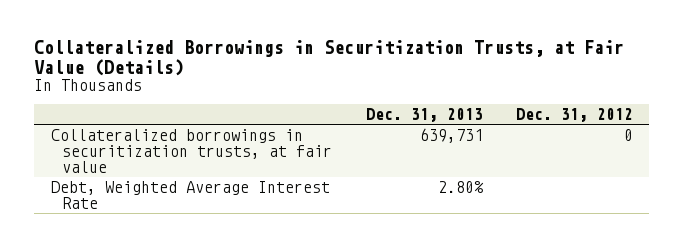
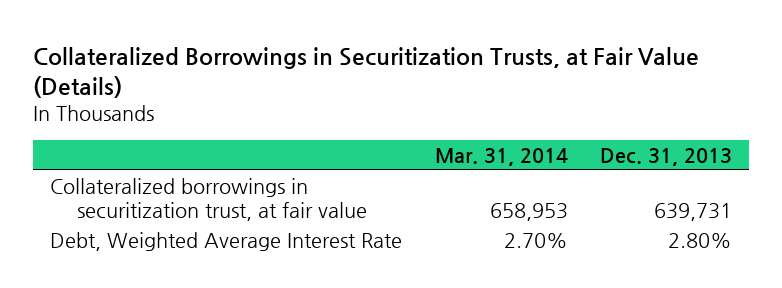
[515,108,633,123] Dec. 31, 2012 -> none
none -> [434,147,568,166] Mar. 31, 2014
[50,129,333,173] Collateralized borrowings in securitization trusts, at fair value -> [49,177,368,221] Collateralized borrowings in securitization trust, at fair value

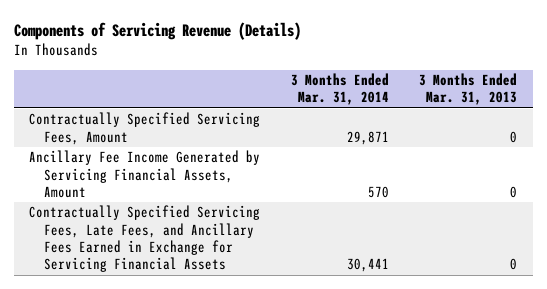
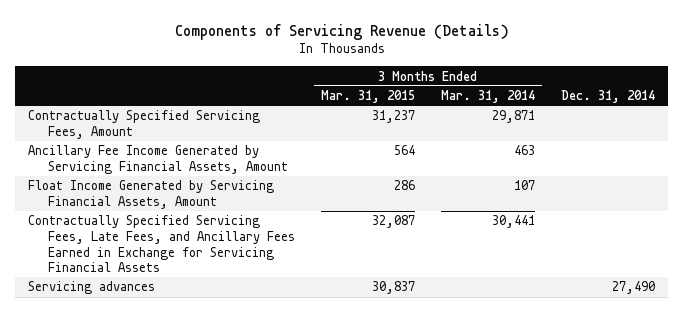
[419,72,518,106] 3 Months Ended Mar. 31, 2013 -> none
none -> [320,90,415,104] Mar. 31, 2015
none -> [561,90,656,104] Dec. 31, 2014
[367,185,389,198] 570 -> [514,145,536,156] 463
none -> [28,180,275,209] Float Income Generated by Servicing Financial Assets, Amount
none -> [28,281,156,295] Servicing advances

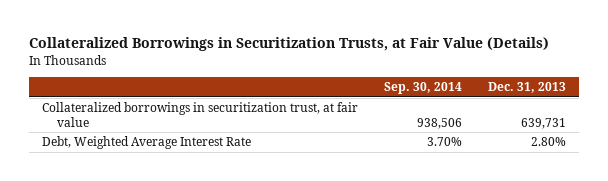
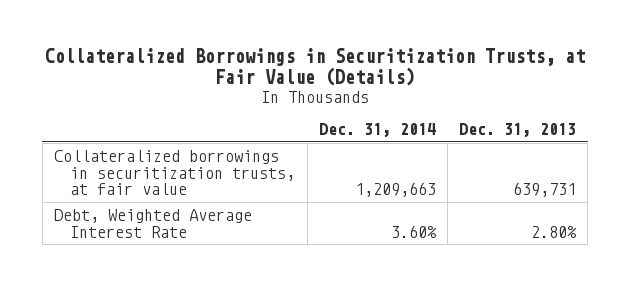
[384,82,463,95] Sep. 30, 2014 -> none
none -> [318,123,436,138] Dec. 31, 2014
[42,102,359,127] Collateralized borrowings in securitization trust, at fair value -> [54,150,296,196] Collateralized borrowings in securitization trusts, at fair value

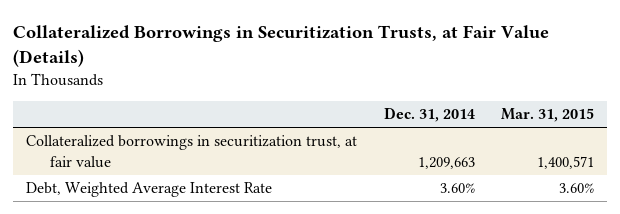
[459,123,577,138] Dec. 31, 2013 -> none
none -> [500,107,594,122] Mar. 31, 2015
[54,150,296,196] Collateralized borrowings in securitization trusts, at fair value -> [26,135,358,168] Collateralized borrowings in securitization trust, at fair value

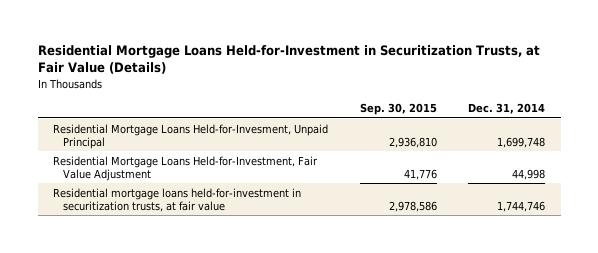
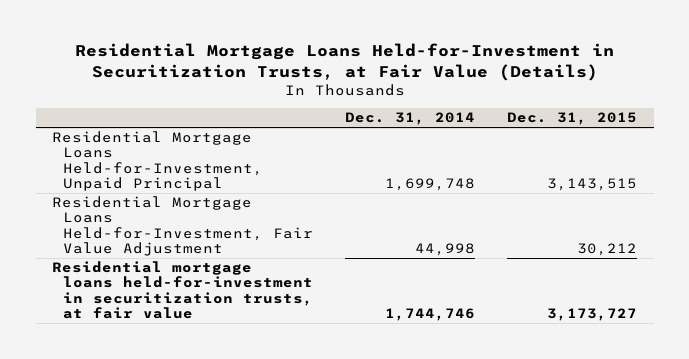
[359,103,437,116] Sep. 30, 2015 -> none
none -> [507,112,638,126] Dec. 31, 2015
[53,123,329,149] Residential Mortgage Loans Held-for-Invesment, Unpaid Principal -> [51,131,263,192] Residential Mortgage Loans Held-for-Investment, Unpaid Principal

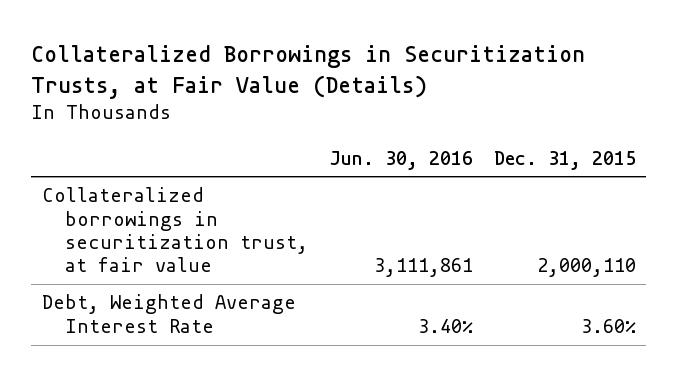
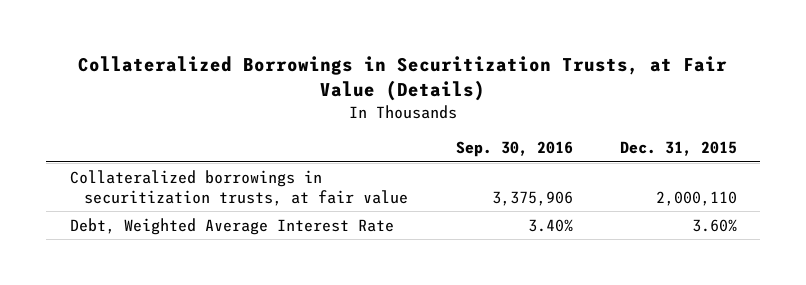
[328,150,473,170] Jun. 30, 2016 -> none
none -> [455,141,573,158] Sep. 30, 2016
[41,187,308,273] Collateralized borrowings in securitization trust, at fair value -> [69,169,409,206] Collateralized borrowings in securitization trusts, at fair value

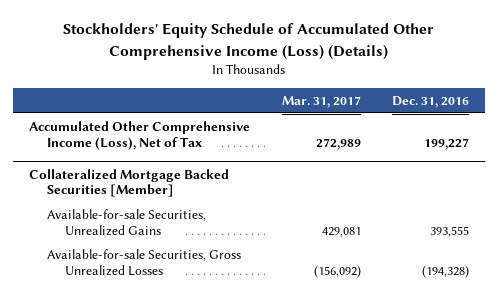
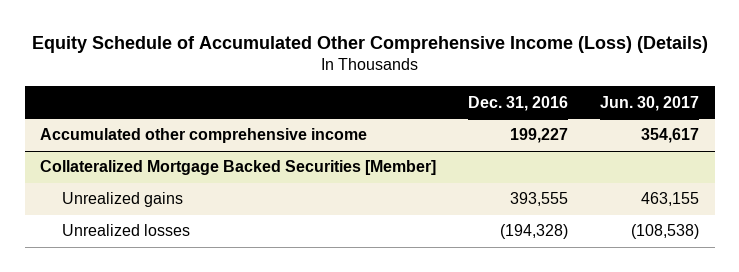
[63,23,435,60] Stockholders' Equity Schedule of Accumulated Other Comprehensive Income (Loss) (Details) -> [31,36,708,54] Equity Schedule of Accumulated Other Comprehensive Income (Loss) (Details)
[281,95,361,108] Mar. 31, 2017 -> none
none -> [599,95,699,111] Jun. 30, 2017
[28,120,250,150] Accumulated Other Comprehensive Income (Loss), Net of Tax -> [40,128,368,144] Accumulated other comprehensive income
[46,208,206,236] Available-for-sale Securities, Unrealized Gains -> [62,192,184,208] Unrealized gains
[46,248,241,276] Available-for-sale Securities, Gross Unrealized Losses -> [62,224,191,237] Unrealized losses

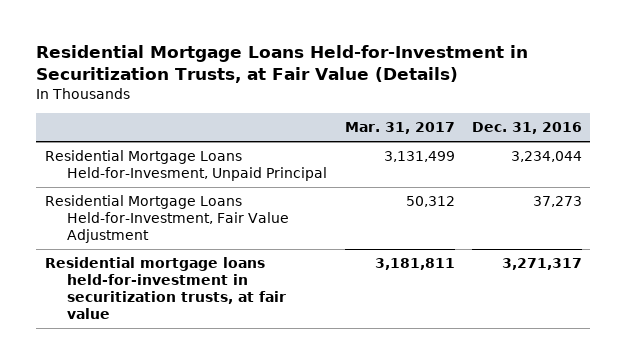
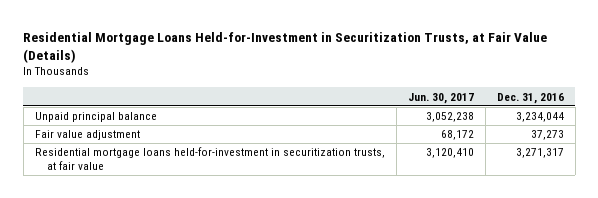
[344,122,455,135] Mar. 31, 2017 -> none
none -> [407,92,474,104] Jun. 30, 2017
[44,150,328,182] Residential Mortgage Loans Held-for-Invesment, Unpaid Principal -> [34,112,157,123] Unpaid principal balance
[44,195,290,244] Residential Mortgage Loans Held-for-Investment, Fair Value Adjustment -> [34,130,140,141] Fair value adjustment

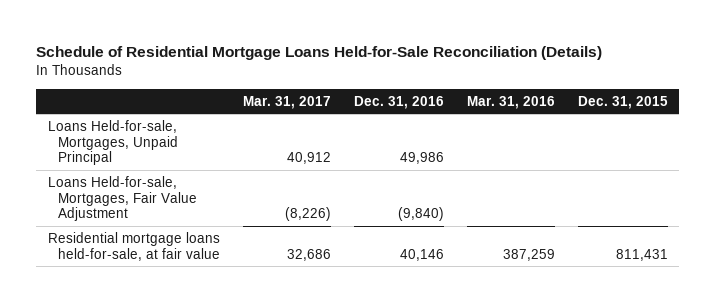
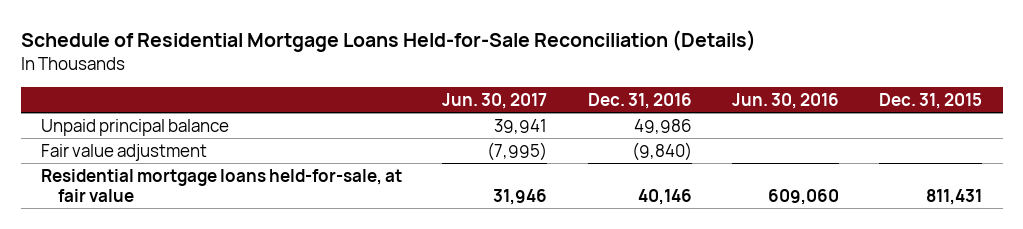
[242,95,331,109] Mar. 31, 2017 -> none
[466,95,555,109] Mar. 31, 2016 -> none
none -> [442,93,548,110] Jun. 30, 2017
none -> [731,93,839,110] Jun. 30, 2016
[47,119,178,166] Loans Held-for-sale, Mortgages, Unpaid Principal -> [40,118,229,136] Unpaid principal balance
[47,175,197,222] Loans Held-for-sale, Mortgages, Fair Value Adjustment -> [40,143,207,161] Fair value adjustment

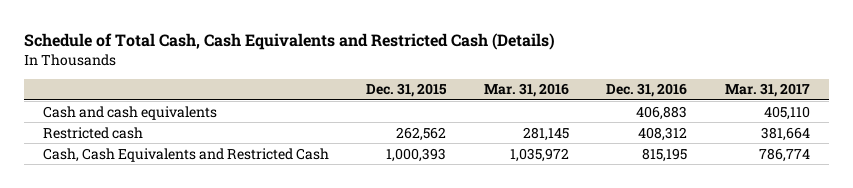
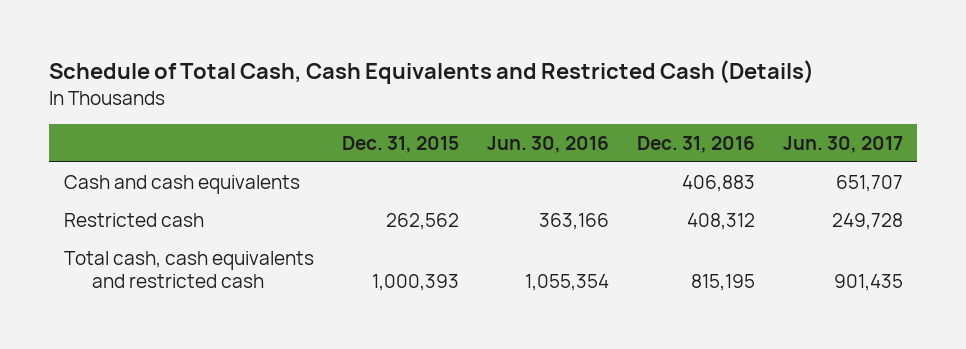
[483,83,569,98] Mar. 31, 2016 -> none
[724,83,810,98] Mar. 31, 2017 -> none
none -> [486,136,609,154] Jun. 30, 2016
none -> [782,136,903,154] Jun. 30, 2017
[42,147,329,162] Cash, Cash Equivalents and Restricted Cash -> [63,250,314,289] Total cash, cash equivalents and restricted cash

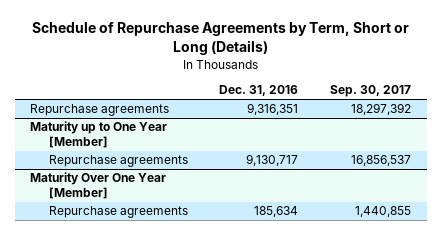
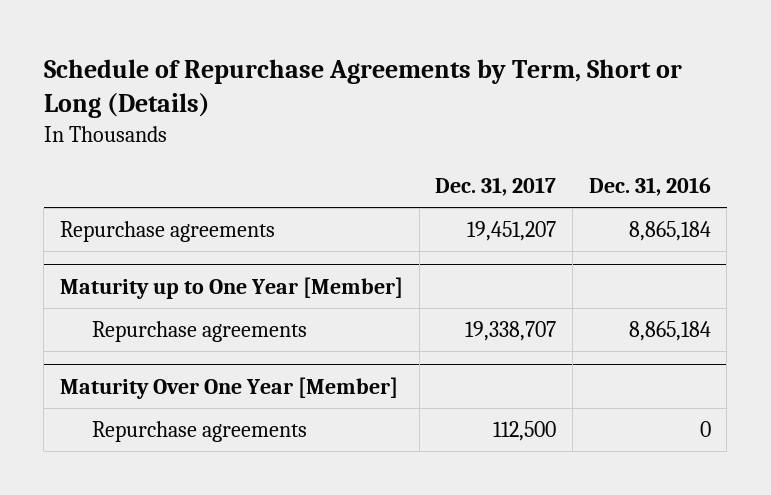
[330,85,412,98] Sep. 30, 2017 -> none
none -> [435,177,557,197] Dec. 31, 2017
[247,103,299,116] 9,316,351 -> [628,221,711,242] 8,865,184
[246,154,299,167] 9,130,717 -> [628,321,711,342] 8,865,184
[254,206,299,218] 185,634 -> [699,421,711,438] 0

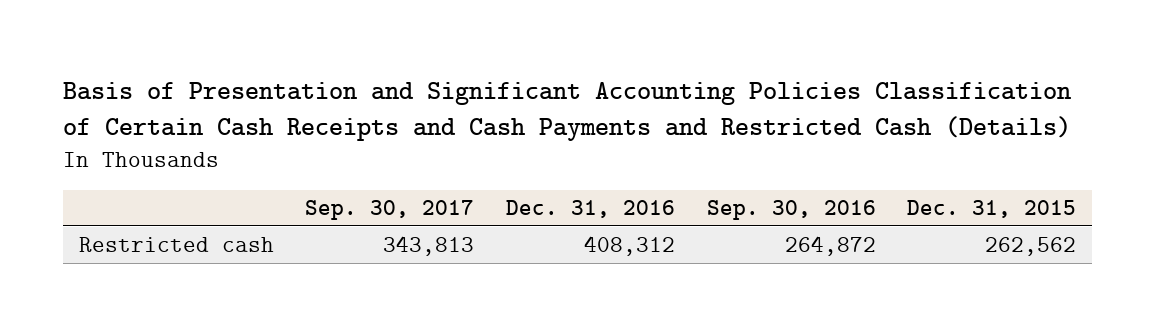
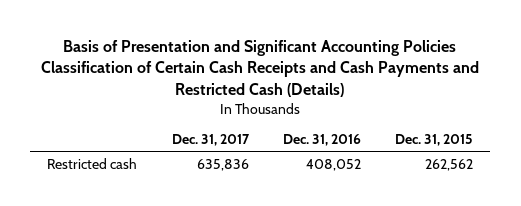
[305,199,475,220] Sep. 30, 2017 -> none
[706,199,876,220] Sep. 30, 2016 -> none
none -> [171,134,250,147] Dec. 31, 2017
[584,236,676,257] 408,312 -> [306,158,362,171] 408,052

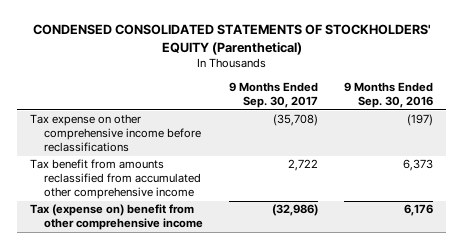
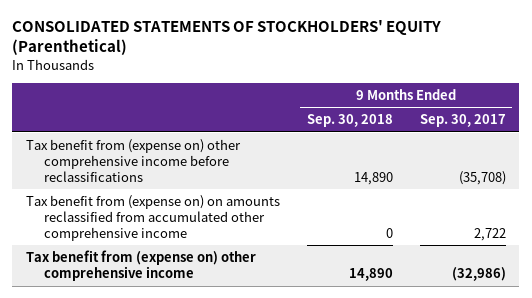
[32,24,431,56] CONDENSED CONSOLIDATED STATEMENTS OF STOCKHOLDERS' EQUITY (Parenthetical) -> [12,20,442,56] CONSOLIDATED STATEMENTS OF STOCKHOLDERS' EQUITY (Parenthetical)
[344,82,434,109] 9 Months Ended Sep. 30, 2016 -> none
none -> [306,114,393,128] Sep. 30, 2018
[29,114,202,153] Tax expense on other comprehensive income before reclassifications -> [25,139,241,182] Tax benefit from (expense on) other comprehensive income before reclassifications
[29,159,202,200] Tax benefit from amounts reclassified from accumulated other comprehensive income -> [25,195,280,241] Tax benefit from (expense on) on amounts reclassified from accumulated other comprehensive income
[29,204,204,231] Tax (expense on) benefit from other comprehensive income -> [25,250,256,281] Tax benefit from (expense on) other comprehensive income

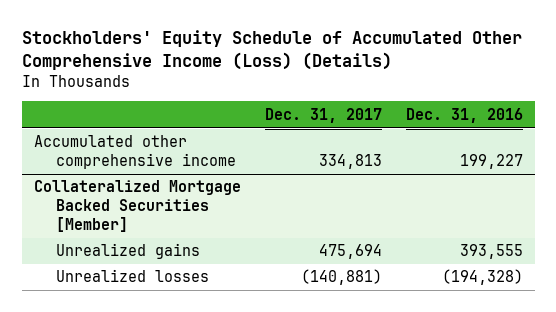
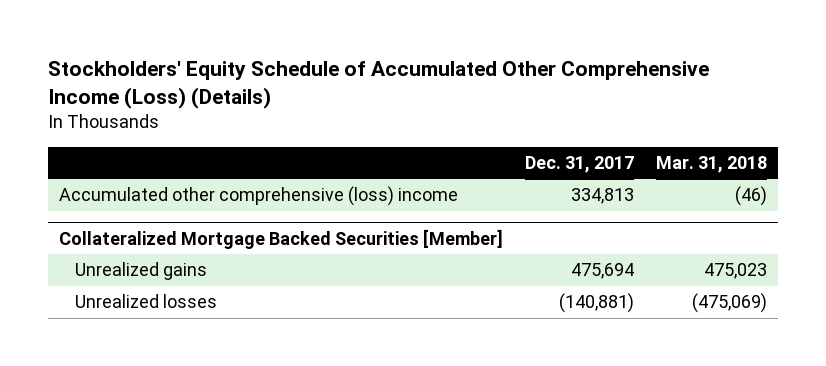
[405,107,523,123] Dec. 31, 2016 -> none
none -> [655,155,767,173] Mar. 31, 2018
[33,135,237,170] Accumulated other comprehensive income -> [58,186,458,207] Accumulated other comprehensive (loss) income

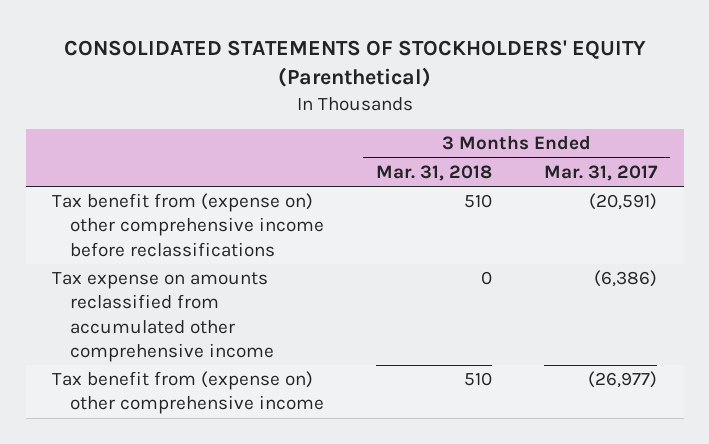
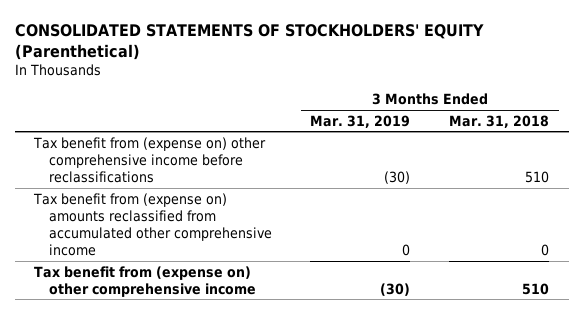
[544,164,659,181] Mar. 31, 2017 -> none
none -> [310,114,411,128] Mar. 31, 2019
[51,272,274,362] Tax expense on amounts reclassified from accumulated other comprehensive income -> [32,192,272,257] Tax benefit from (expense on) amounts reclassified from accumulated other comprehensive income

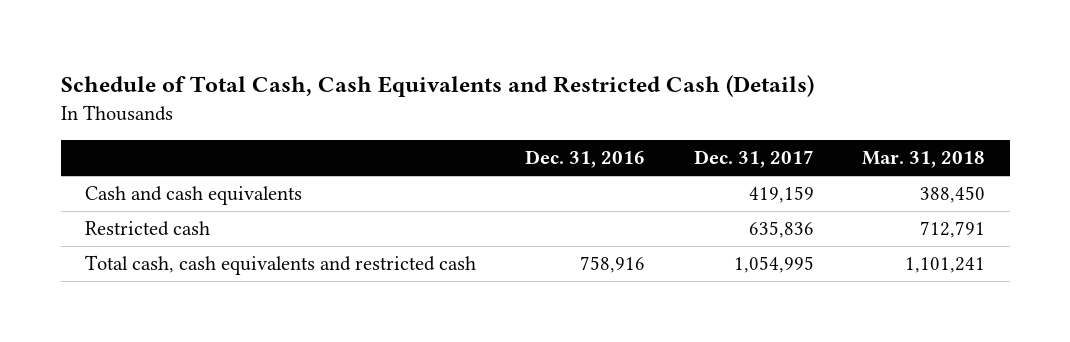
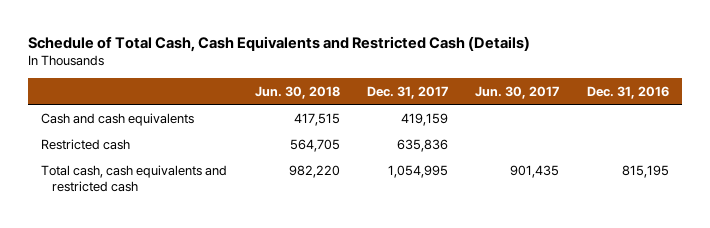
[862,151,986,169] Mar. 31, 2018 -> none
none -> [254,85,340,99] Jun. 30, 2018
none -> [475,85,560,99] Jun. 30, 2017
[579,256,645,274] 758,916 -> [621,164,669,178] 815,195

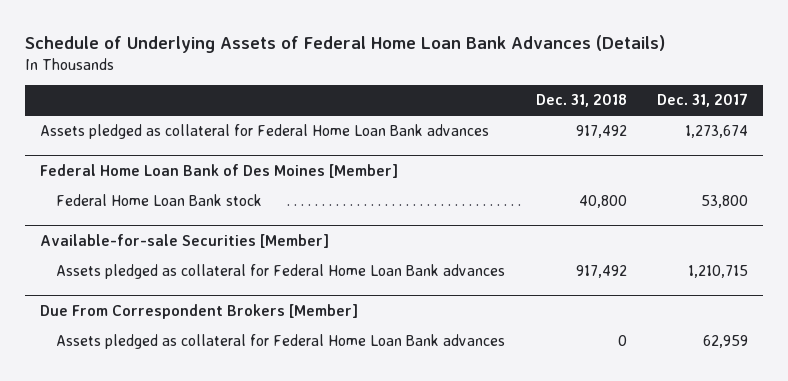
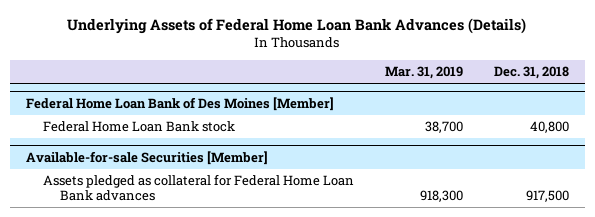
[24,34,665,53] Schedule of Underlying Assets of Federal Home Loan Bank Advances (Details) -> [67,18,527,35] Underlying Assets of Federal Home Loan Bank Advances (Details)
[657,93,749,108] Dec. 31, 2017 -> none
none -> [385,66,464,80] Mar. 31, 2019
[40,124,490,140] Assets pledged as collateral for Federal Home Loan Bank advances -> none
[40,304,359,320] Due From Correspondent Brokers [Member] -> none
[56,334,506,350] Assets pledged as collateral for Federal Home Loan Bank advances -> none
[575,265,627,279] 917,492 -> [526,190,570,203] 917,500

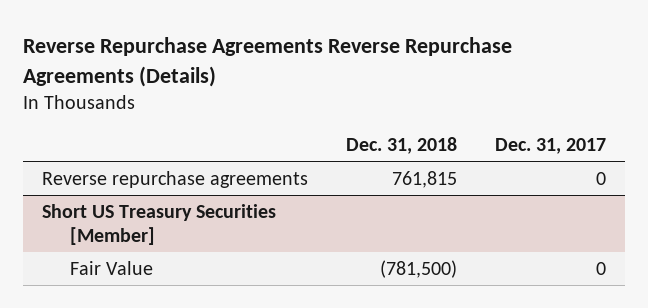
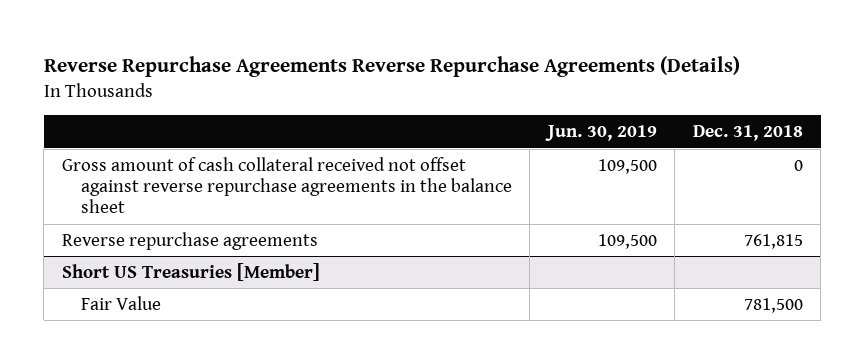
[494,137,606,154] Dec. 31, 2017 -> none
none -> [544,125,657,142] Jun. 30, 2019
none -> [61,156,512,214] Gross amount of cash collateral received not offset against reverse repurchase agreements in the balance sheet
[41,203,276,245] Short US Treasury Securities [Member] -> [61,262,320,281] Short US Treasuries [Member]
[379,259,457,278] (781,500) -> [743,297,803,313] 781,500

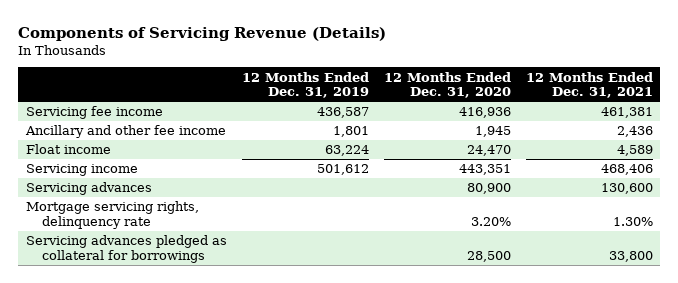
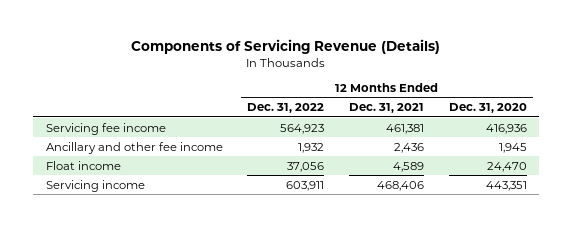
[241,71,369,99] 12 Months Ended Dec. 31, 2019 -> none
none -> [247,103,325,114] Dec. 31, 2022
[25,182,152,196] Servicing advances -> none
[25,201,199,229] Mortgage servicing rights, delinquency rate -> none
[25,235,227,263] Servicing advances pledged as collateral for borrowings -> none

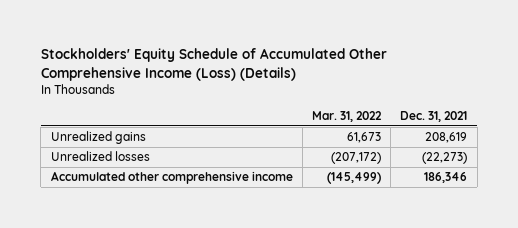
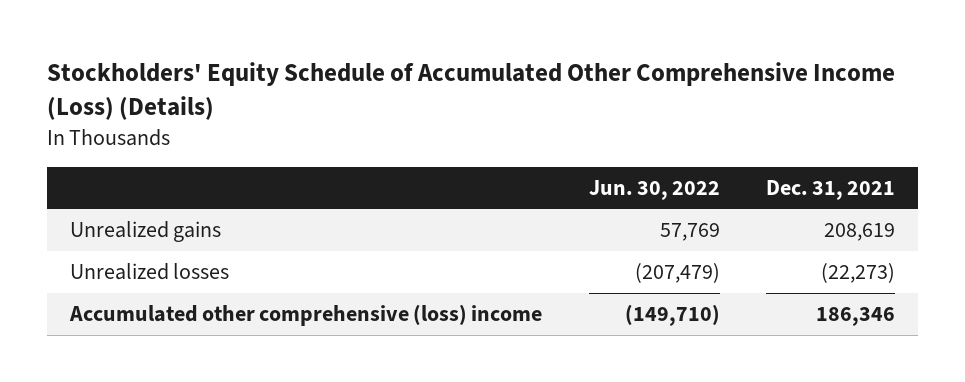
[311,110,382,122] Mar. 31, 2022 -> none
none -> [588,179,720,200] Jun. 30, 2022
[50,171,293,185] Accumulated other comprehensive income -> [69,303,543,326] Accumulated other comprehensive (loss) income

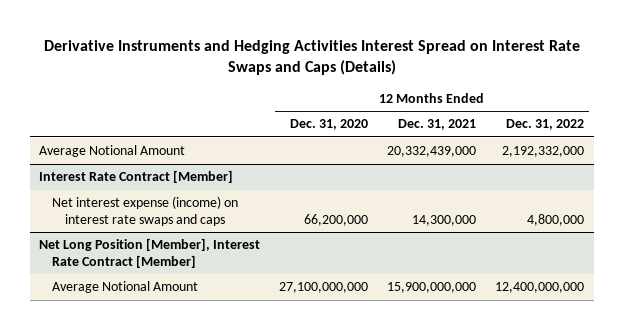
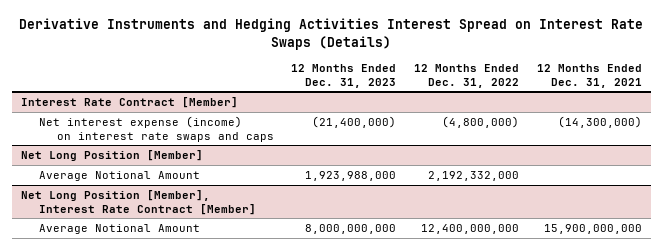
[43,39,580,75] Derivative Instruments and Hedging Activities Interest Spread on Interest Rate Swaps and Caps (Details) -> [19,18,644,50] Derivative Instruments and Hedging Activities Interest Spread on Interest Rate Swaps (Details)
[290,119,369,131] Dec. 31, 2020 -> none
none -> [291,63,397,88] 12 Months Ended Dec. 31, 2023
[39,145,186,158] Average Notional Amount -> none
[412,214,477,226] 14,300,000 -> [558,115,643,128] (14,300,000)
[527,213,585,226] 4,800,000 -> [442,115,520,128] (4,800,000)
none -> [20,149,203,161] Net Long Position [Member]
none -> [38,170,200,181] Average Notional Amount

